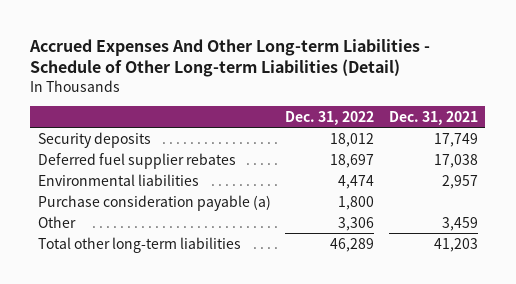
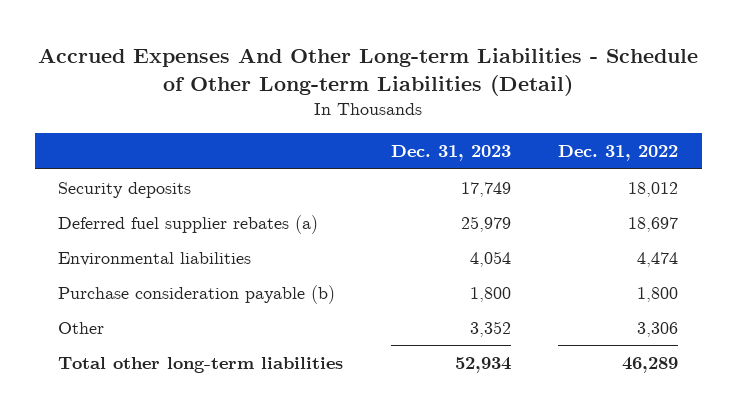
[389,110,479,125] Dec. 31, 2021 -> none
none -> [390,145,511,162] Dec. 31, 2023
[37,152,236,169] Deferred fuel supplier rebates -> [58,214,319,234] Deferred fuel supplier rebates (a)
[37,194,271,211] Purchase consideration payable (a) -> [58,284,336,304] Purchase consideration payable (b)

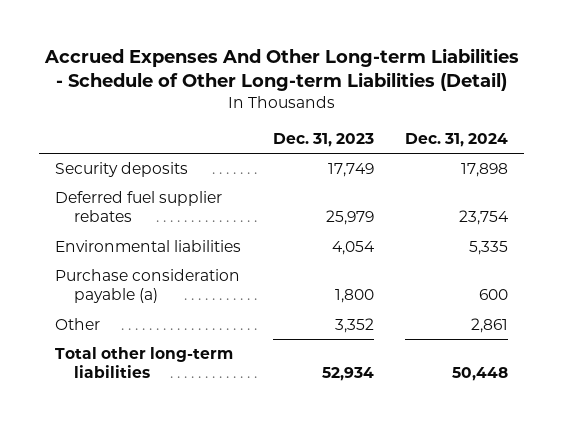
[558,145,679,162] Dec. 31, 2022 -> none
none -> [405,133,509,148] Dec. 31, 2024
[58,214,319,234] Deferred fuel supplier rebates (a) -> [55,191,223,223] Deferred fuel supplier rebates
[58,284,336,304] Purchase consideration payable (b) -> [55,269,241,304] Purchase consideration payable (a)

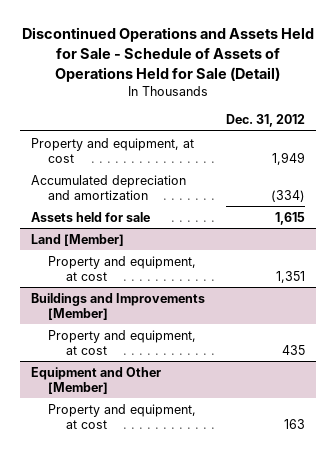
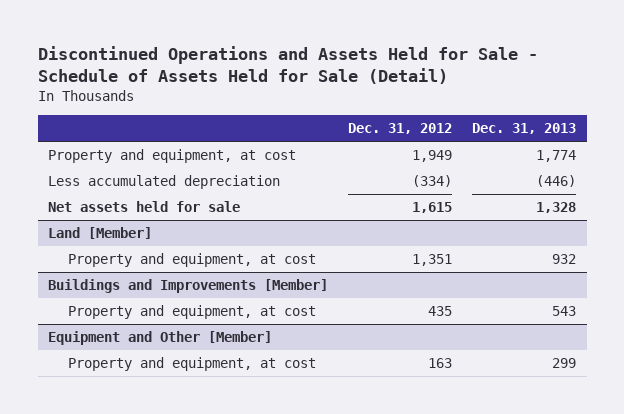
[21,27,314,82] Discontinued Operations and Assets Held for Sale - Schedule of Assets of Operations Held for Sale (Detail) -> [37,45,538,84] Discontinued Operations and Assets Held for Sale - Schedule of Assets Held for Sale (Detail)
none -> [472,123,577,135] Dec. 31, 2013
[30,174,186,200] Accumulated depreciation and amortization -> [47,175,280,190] Less accumulated depreciation
[30,211,150,222] Assets held for sale -> [47,201,240,213] Net assets held for sale

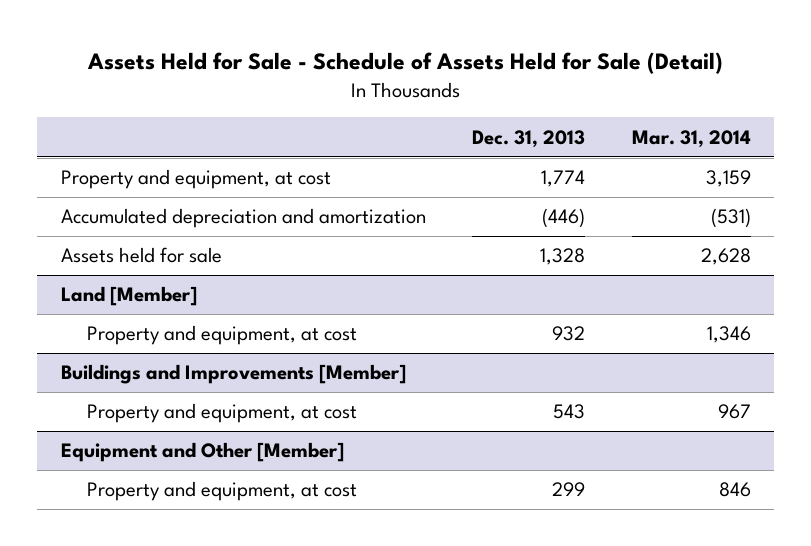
[37,45,538,84] Discontinued Operations and Assets Held for Sale - Schedule of Assets Held for Sale (Detail) -> [86,52,723,75] Assets Held for Sale - Schedule of Assets Held for Sale (Detail)
[348,123,453,135] Dec. 31, 2012 -> none
none -> [631,129,751,148] Mar. 31, 2014
[47,175,280,190] Less accumulated depreciation -> [60,208,426,229] Accumulated depreciation and amortization
[47,201,240,213] Net assets held for sale -> [60,247,222,264] Assets held for sale

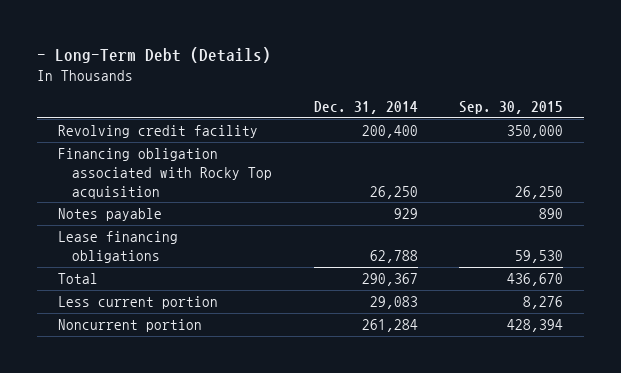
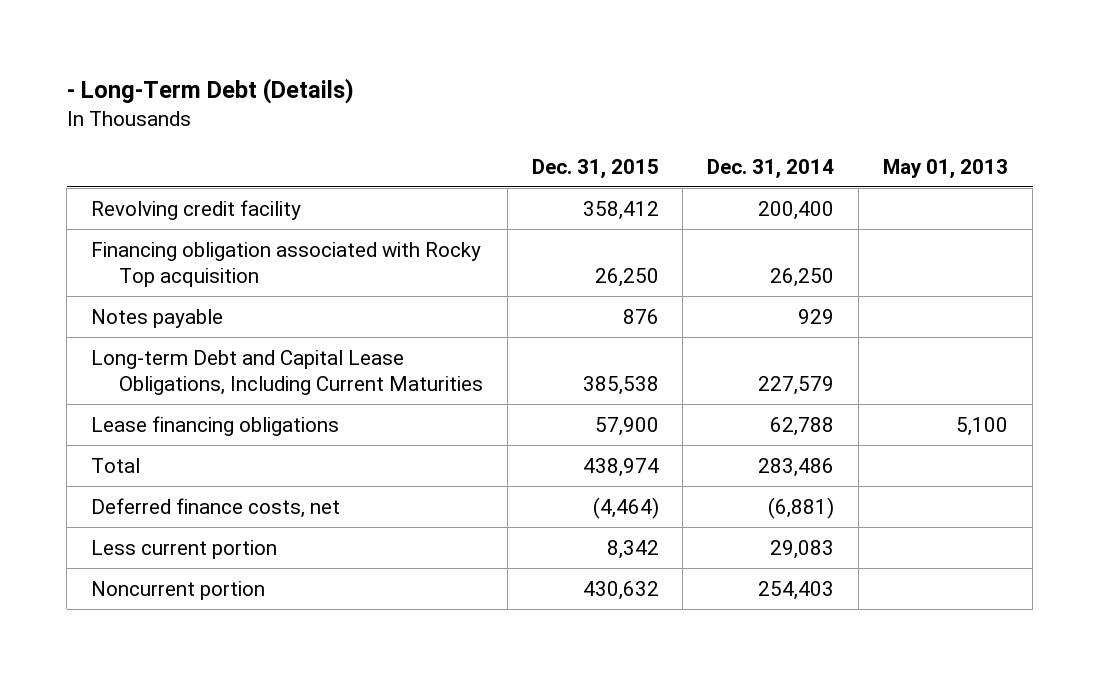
[459,100,564,114] Sep. 30, 2015 -> none
none -> [531,158,659,179] Dec. 31, 2015
none -> [883,158,1009,179] May 01, 2013
none -> [90,349,483,395] Long-term Debt and Capital Lease Obligations, Including Current Maturities
[361,273,418,287] 290,367 -> [758,457,835,477] 283,486
none -> [90,497,340,518] Deferred finance costs, net
[361,319,418,333] 261,284 -> [758,580,835,600] 254,403

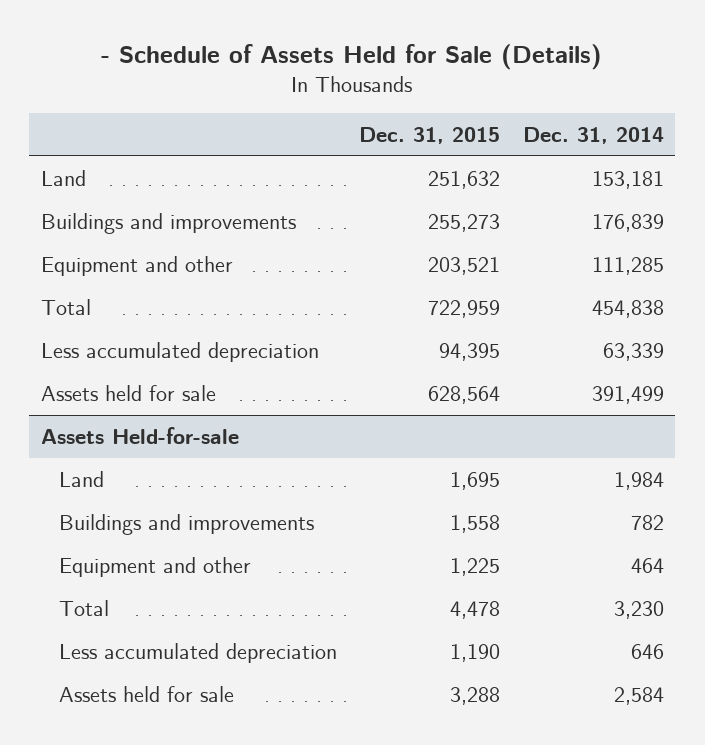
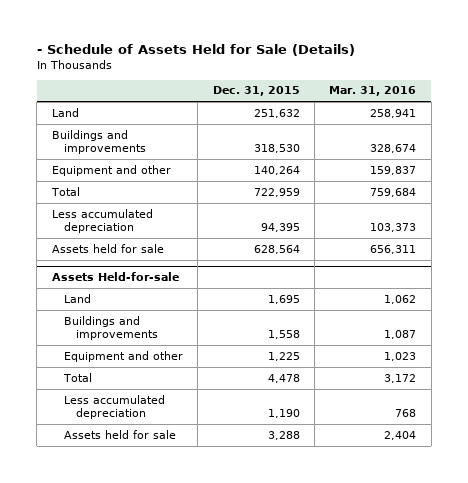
[522,126,664,144] Dec. 31, 2014 -> none
none -> [329,86,417,97] Mar. 31, 2016
[428,213,501,232] 255,273 -> [253,143,300,153] 318,530
[428,256,501,275] 203,521 -> [253,165,300,175] 140,264

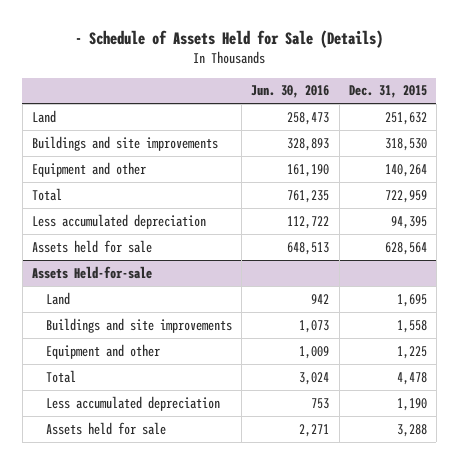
[329,86,417,97] Mar. 31, 2016 -> none
none -> [251,85,330,99] Jun. 30, 2016
[51,129,146,154] Buildings and improvements -> [31,135,218,151] Buildings and site improvements
[63,315,159,340] Buildings and improvements -> [45,317,232,333] Buildings and site improvements

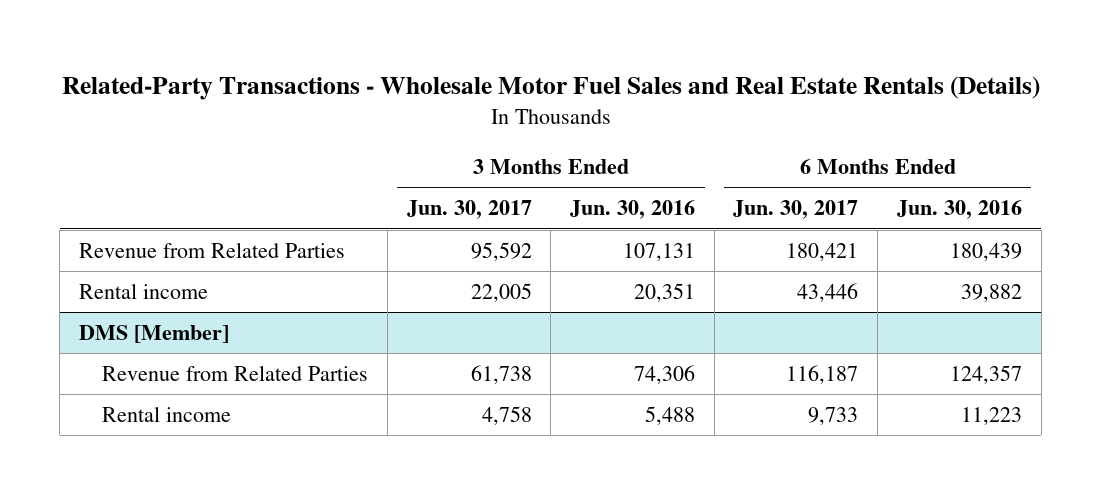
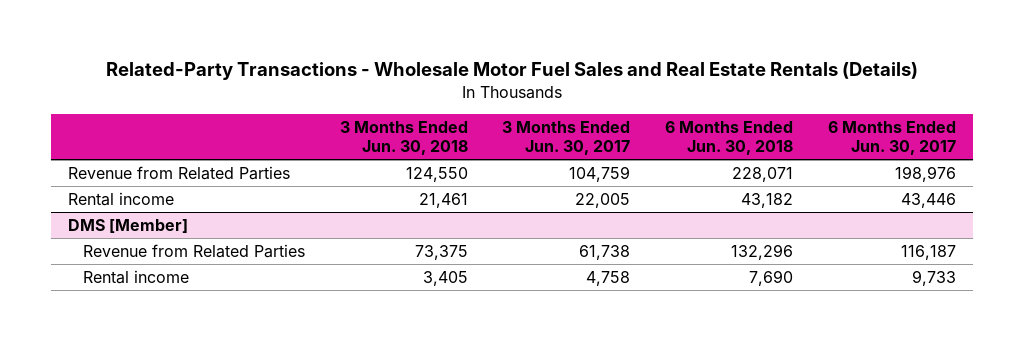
[570,200,696,220] Jun. 30, 2016 -> none
[896,200,1022,220] Jun. 30, 2016 -> none
none -> [339,121,468,156] 3 Months Ended Jun. 30, 2018
none -> [665,121,794,156] 6 Months Ended Jun. 30, 2018
[470,241,532,261] 95,592 -> [569,165,631,182] 104,759
[786,242,859,261] 180,421 -> [894,165,956,182] 198,976

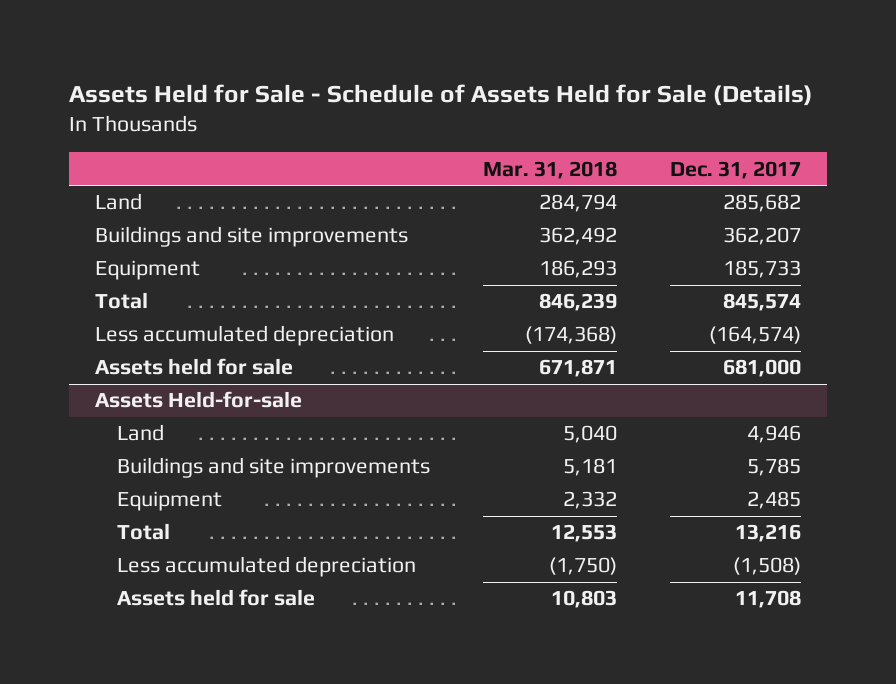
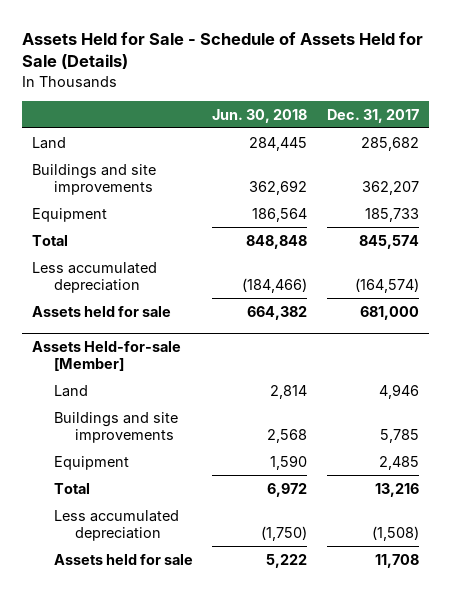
[483,160,618,179] Mar. 31, 2018 -> none
none -> [212,108,308,123] Jun. 30, 2018
[95,391,303,409] Assets Held-for-sale -> [32,341,182,372] Assets Held-for-sale [Member]

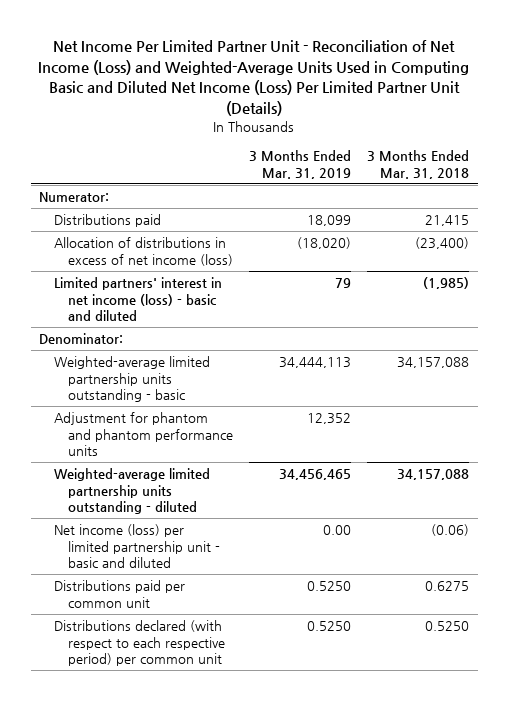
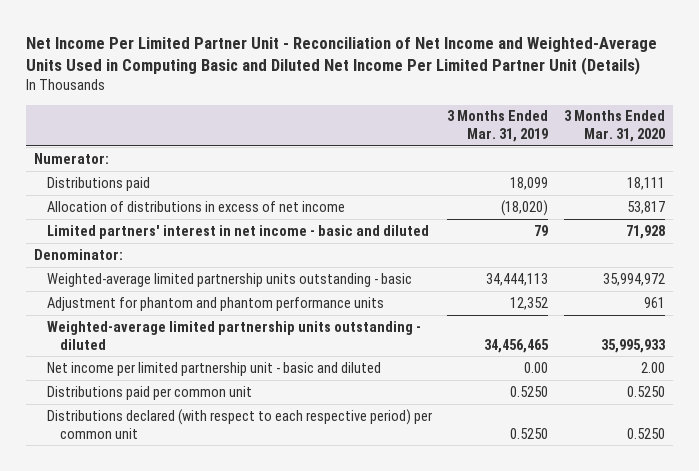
[38,40,470,117] Net Income Per Limited Partner Unit - Reconciliation of Net Income (Loss) and Weighted-Average Units Used in Computing Basic and Diluted Net Income (Loss) Per Limited Partner Unit (Details) -> [26,36,658,75] Net Income Per Limited Partner Unit - Reconciliation of Net Income and Weighted-Average Units Used in Computing Basic and Diluted Net Income Per Limited Partner Unit (Details)
[367,150,470,179] 3 Months Ended Mar. 31, 2018 -> none
none -> [563,110,665,143] 3 Months Ended Mar. 31, 2020
[53,237,234,266] Allocation of distributions in excess of net income (loss) -> [46,200,345,212] Allocation of distributions in excess of net income
[53,277,222,322] Limited partners' interest in net income (loss) - basic and diluted -> [46,224,429,239] Limited partners' interest in net income - basic and diluted
[53,524,221,569] Net income (loss) per limited partnership unit - basic and diluted -> [46,361,381,376] Net income per limited partnership unit - basic and diluted

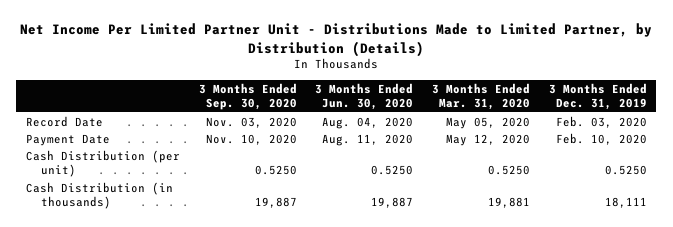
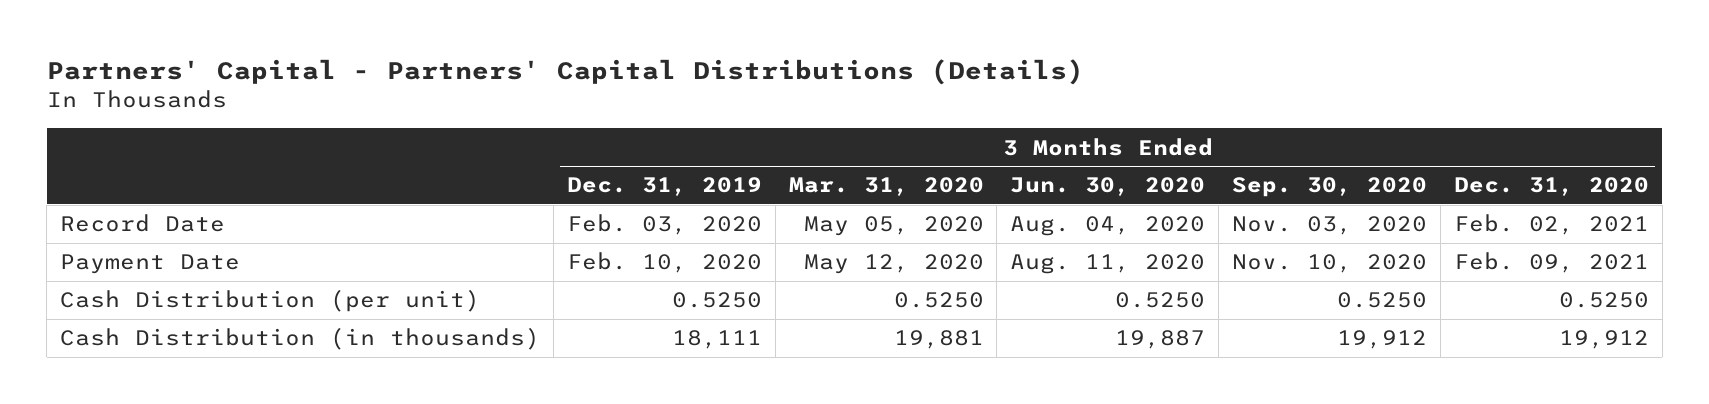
[20,23,653,57] Net Income Per Limited Partner Unit - Distributions Made to Limited Partner, by Distribution (Details) -> [46,59,1084,86] Partners' Capital - Partners' Capital Distributions (Details)
none -> [1453,177,1649,197] Dec. 31, 2020
[254,197,297,209] 19,887 -> [1336,330,1427,350] 19,912

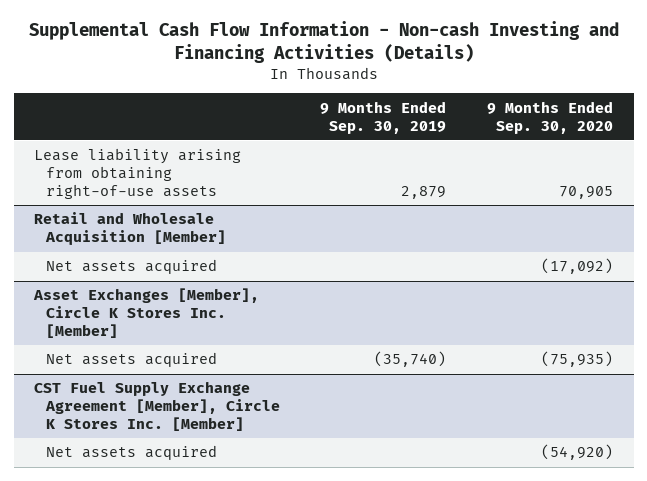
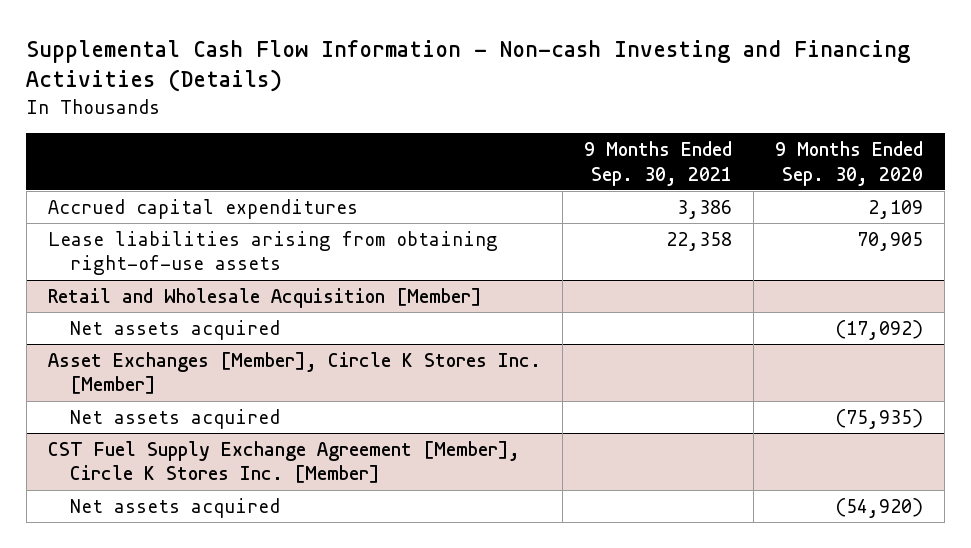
[320,100,447,134] 9 Months Ended Sep. 30, 2019 -> none
none -> [583,141,732,186] 9 Months Ended Sep. 30, 2021
none -> [47,198,358,219] Accrued capital expenditures
[34,148,242,200] Lease liability arising from obtaining right-of-use assets -> [47,230,498,276] Lease liabilities arising from obtaining right-of-use assets

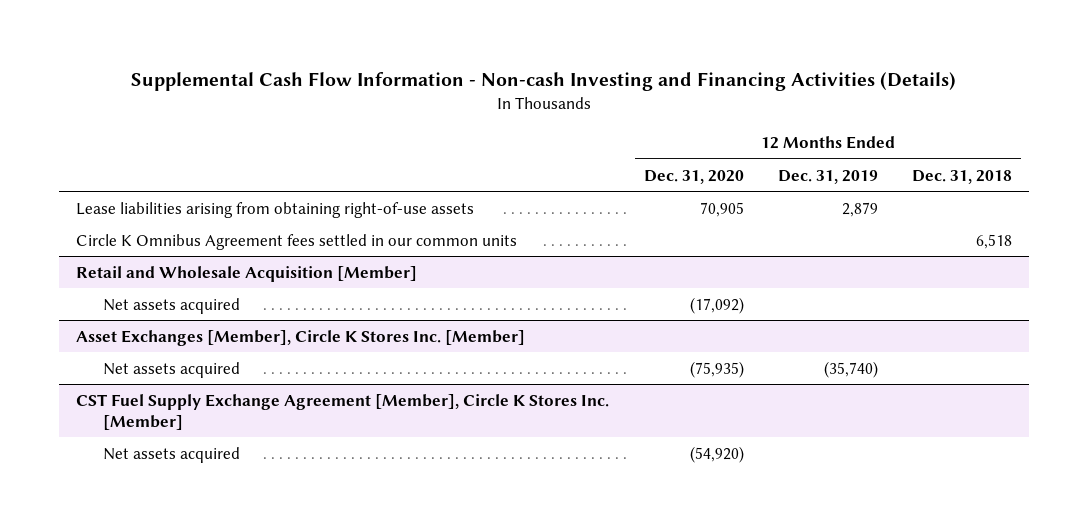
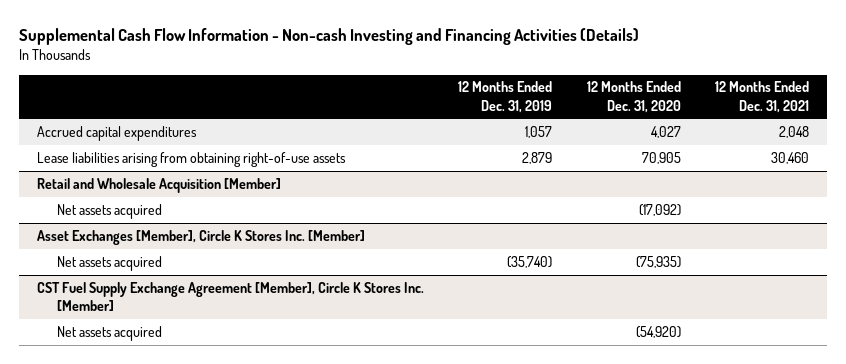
[911,169,1012,184] Dec. 31, 2018 -> none
none -> [715,81,810,113] 12 Months Ended Dec. 31, 2021
none -> [36,125,197,141] Accrued capital expenditures
[76,233,518,250] Circle K Omnibus Agreement fees settled in our common units -> none

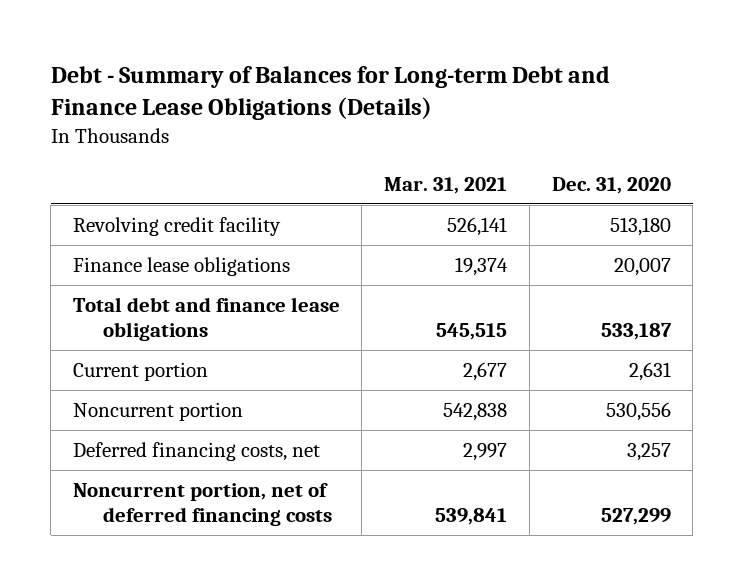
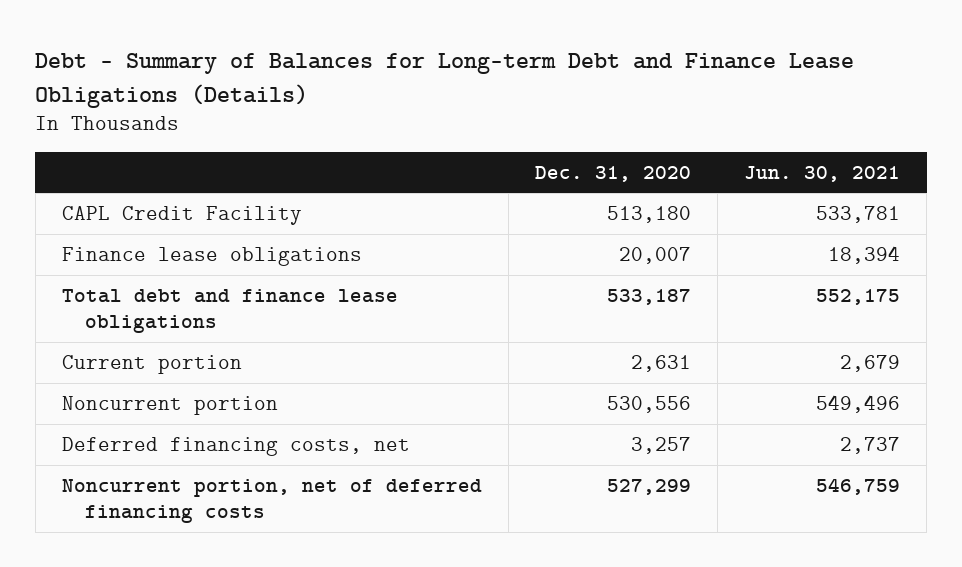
[384,176,508,194] Mar. 31, 2021 -> none
none -> [744,165,901,182] Jun. 30, 2021
[72,217,281,237] Revolving credit facility -> [61,205,302,225] CAPL Credit Facility

